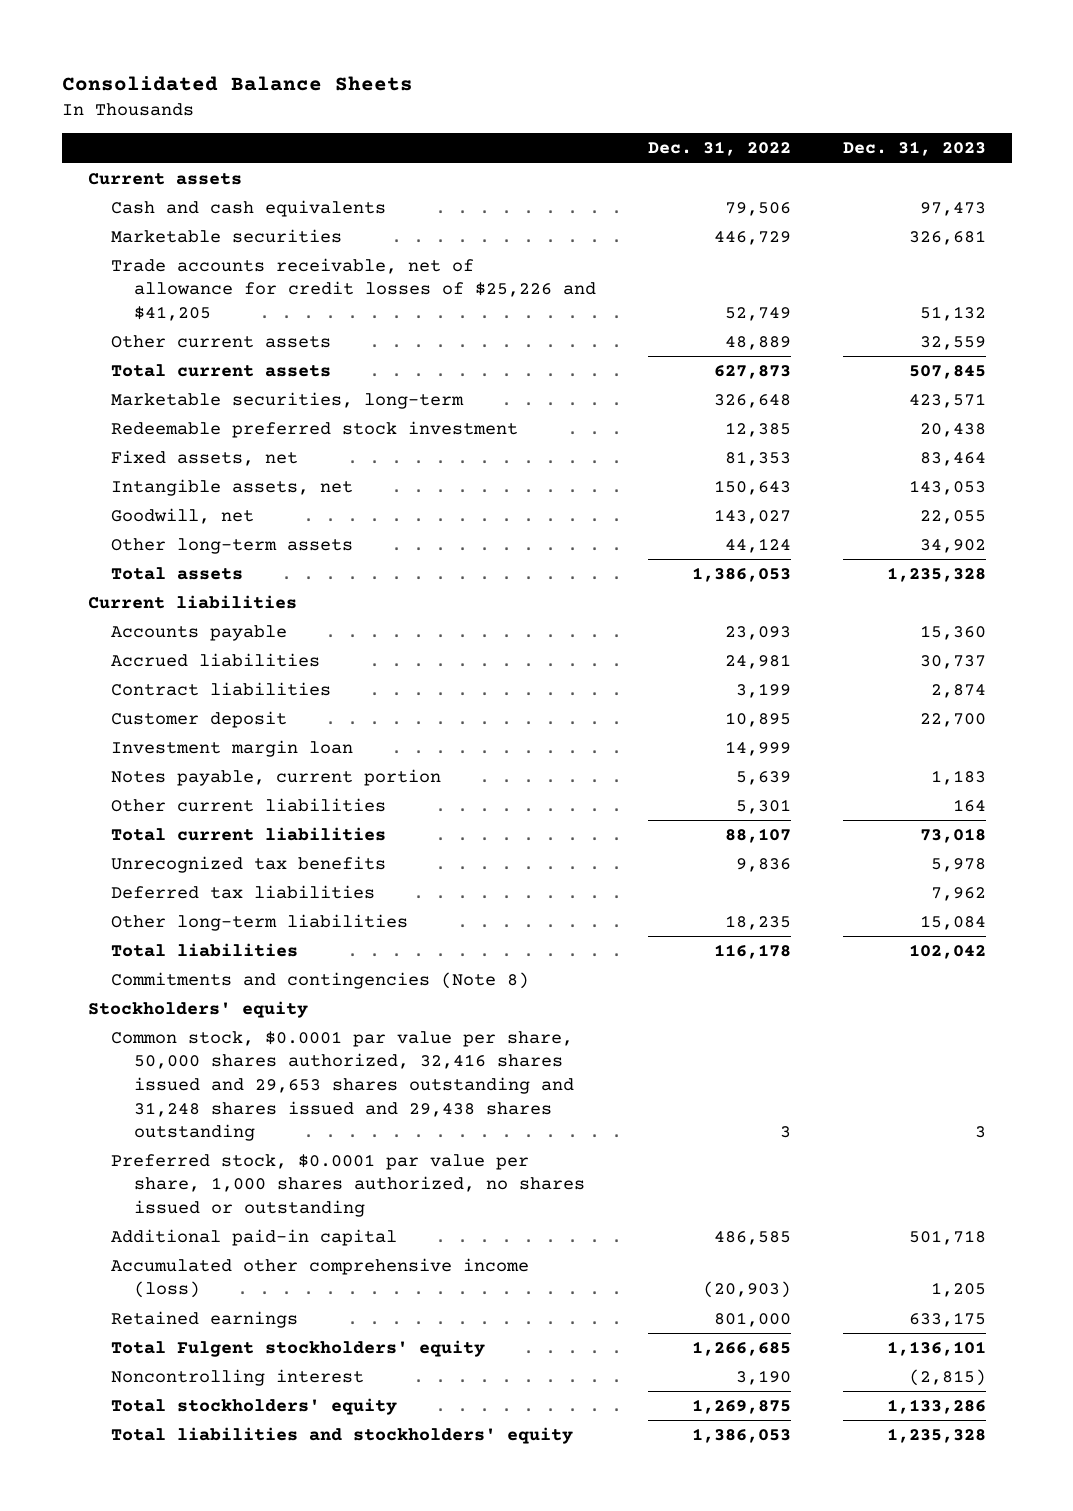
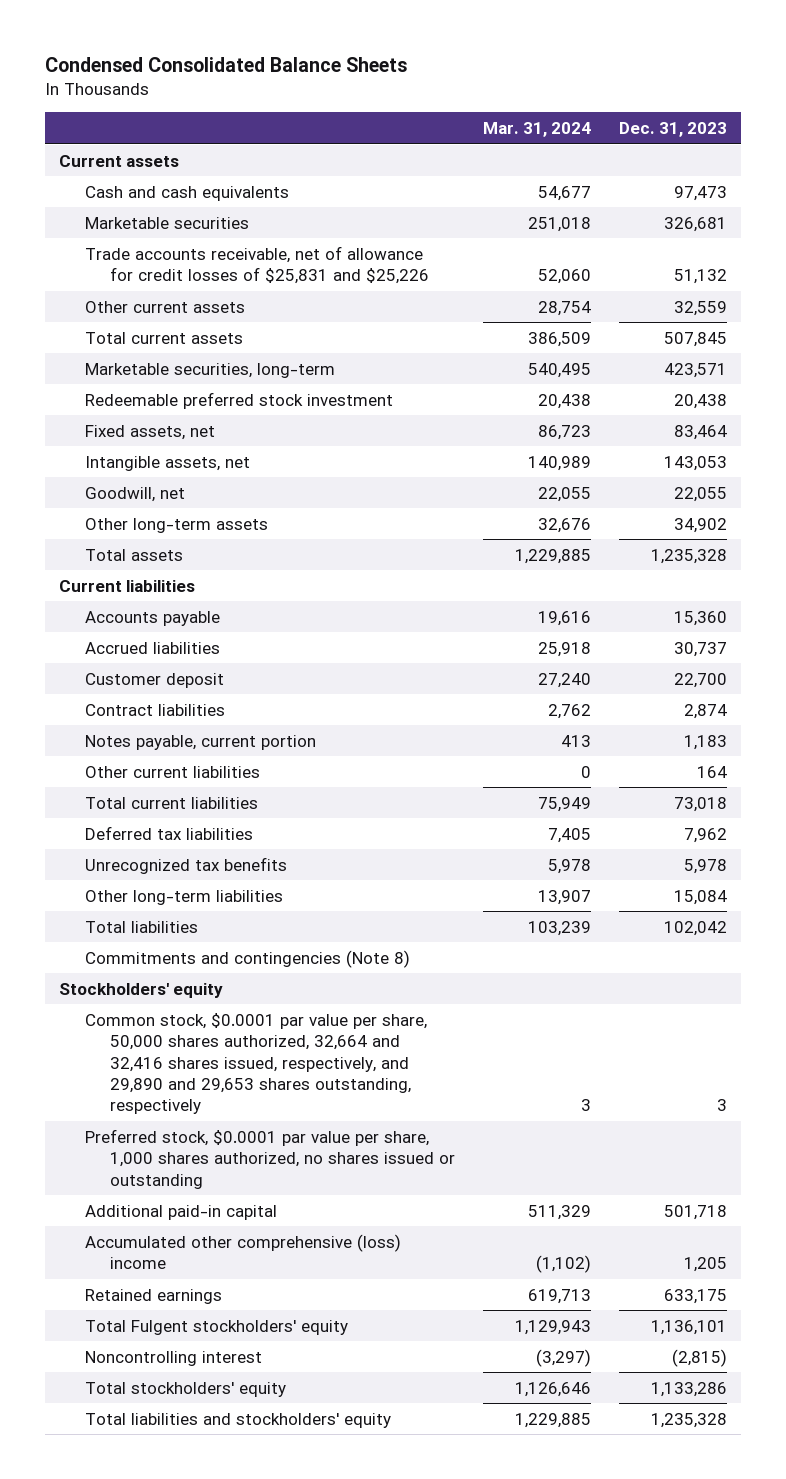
[61,76,413,92] Consolidated Balance Sheets -> [45,56,408,72] Condensed Consolidated Balance Sheets
[647,141,791,157] Dec. 31, 2022 -> none
none -> [482,121,591,137] Mar. 31, 2024
[110,257,597,321] Trade accounts receivable, net of allowance for credit losses of $25,226 and $41,205 -> [84,245,429,285] Trade accounts receivable, net of allowance for credit losses of $25,831 and $25,226
[110,739,353,757] Investment margin loan -> none
[110,681,331,696] Contract liabilities -> [84,703,225,716] Contract liabilities
[110,855,386,873] Unrecognized tax benefits -> [84,856,287,874] Unrecognized tax benefits
[110,1030,575,1142] Common stock, $0.0001 par value per share, 50,000 shares authorized, 32,416 shares issued and 29,653 shares outstanding and 31,248 shares issued and 29,438 shares outstanding -> [84,1012,427,1115] Common stock, $0.0001 par value per share, 50,000 shares authorized, 32,664 and 32,416 shares issued, respectively, and 29,890 and 29,653 shares outstanding, respectively
[110,1257,529,1299] Accumulated other comprehensive income (loss) -> [84,1233,401,1270] Accumulated other comprehensive (loss) income

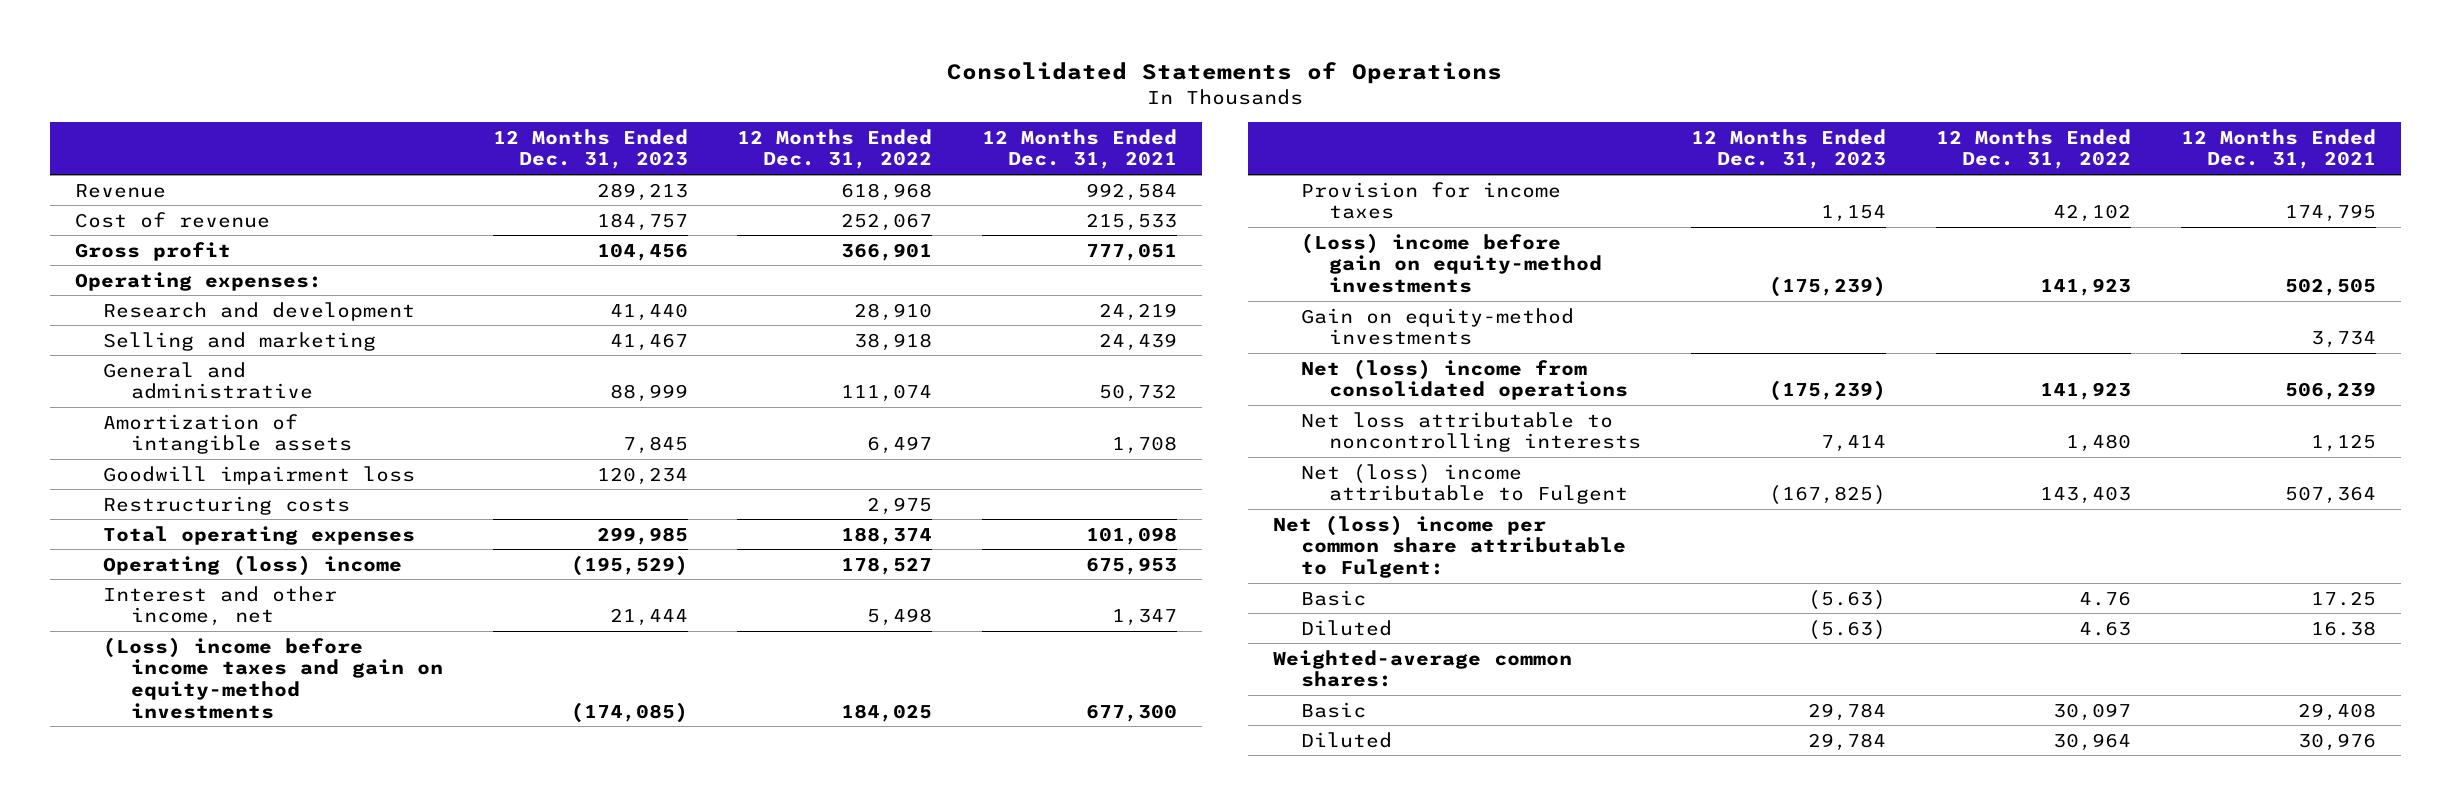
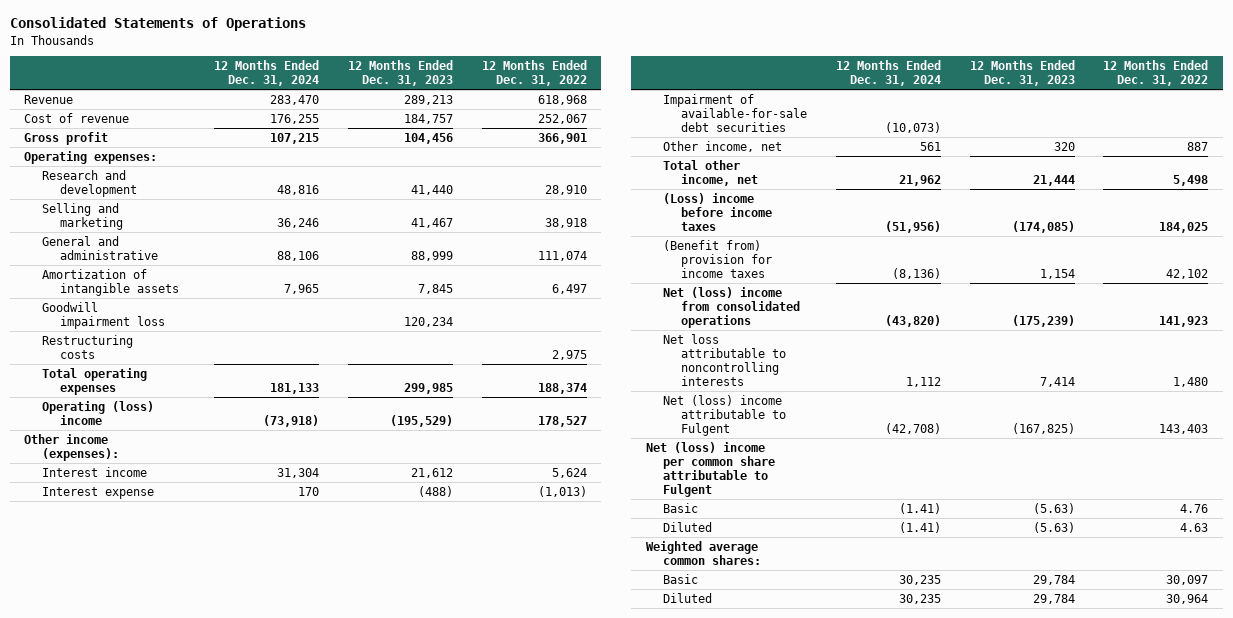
[982,128,1178,170] 12 Months Ended Dec. 31, 2021 -> none
none -> [214,60,320,87] 12 Months Ended Dec. 31, 2024
[1301,232,1602,293] (Loss) income before gain on equity-method investments -> none
[1301,307,1575,346] Gain on equity-method investments -> none
none -> [24,433,119,461] Other income (expenses):
none -> [41,466,147,477] Interest income
none -> [41,486,154,499] Interest expense
none -> [663,93,808,133] Impairment of available-for-sale debt securities
none -> [663,140,783,152] Other income, net
[102,585,337,627] Interest and other income, net -> [663,159,759,186] Total other income, net
[102,636,443,719] (Loss) income before income taxes and gain on equity-method investments -> [663,192,773,232] (Loss) income before income taxes
[1301,181,1562,220] Provision for income taxes -> [663,239,773,279] (Benefit from) provision for income taxes
[1273,514,1627,578] Net (loss) income per common share attributable to Fulgent: -> [645,441,776,498] Net (loss) income per common share attributable to Fulgent
[1273,649,1573,688] Weighted-average common shares: -> [645,540,762,565] Weighted average common shares:

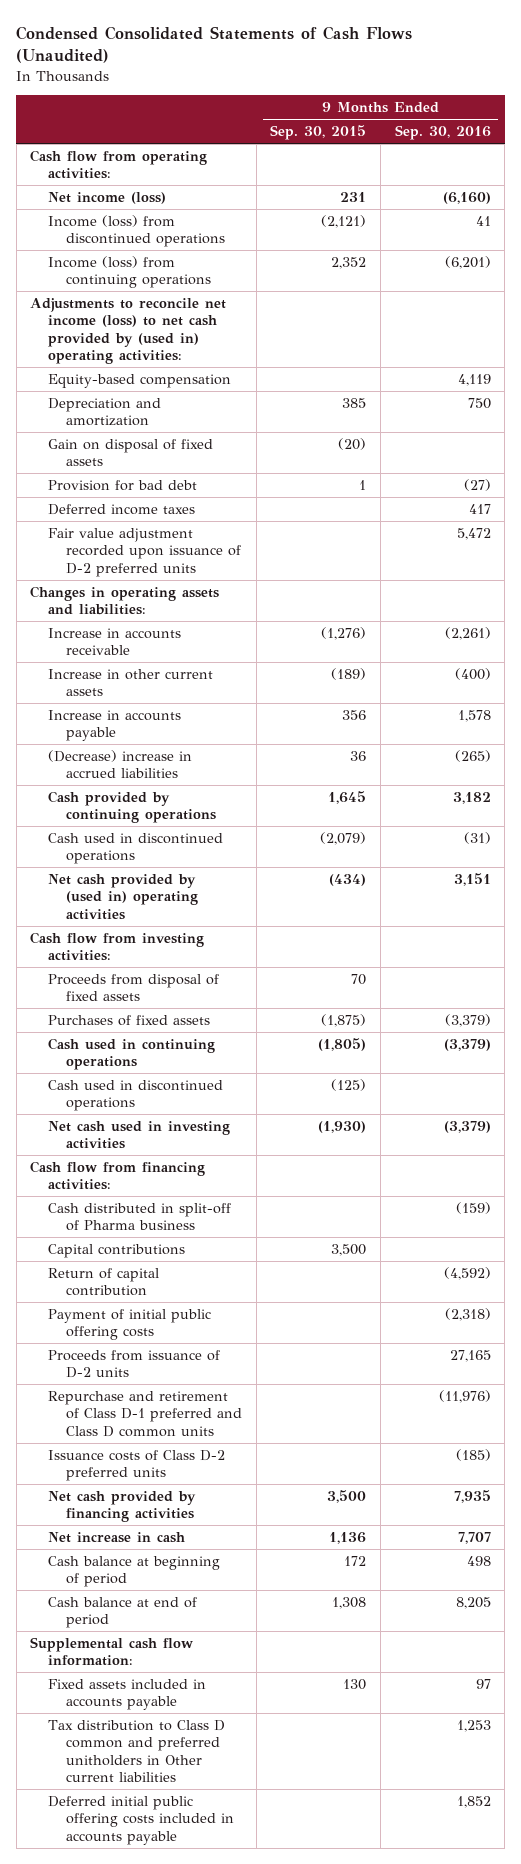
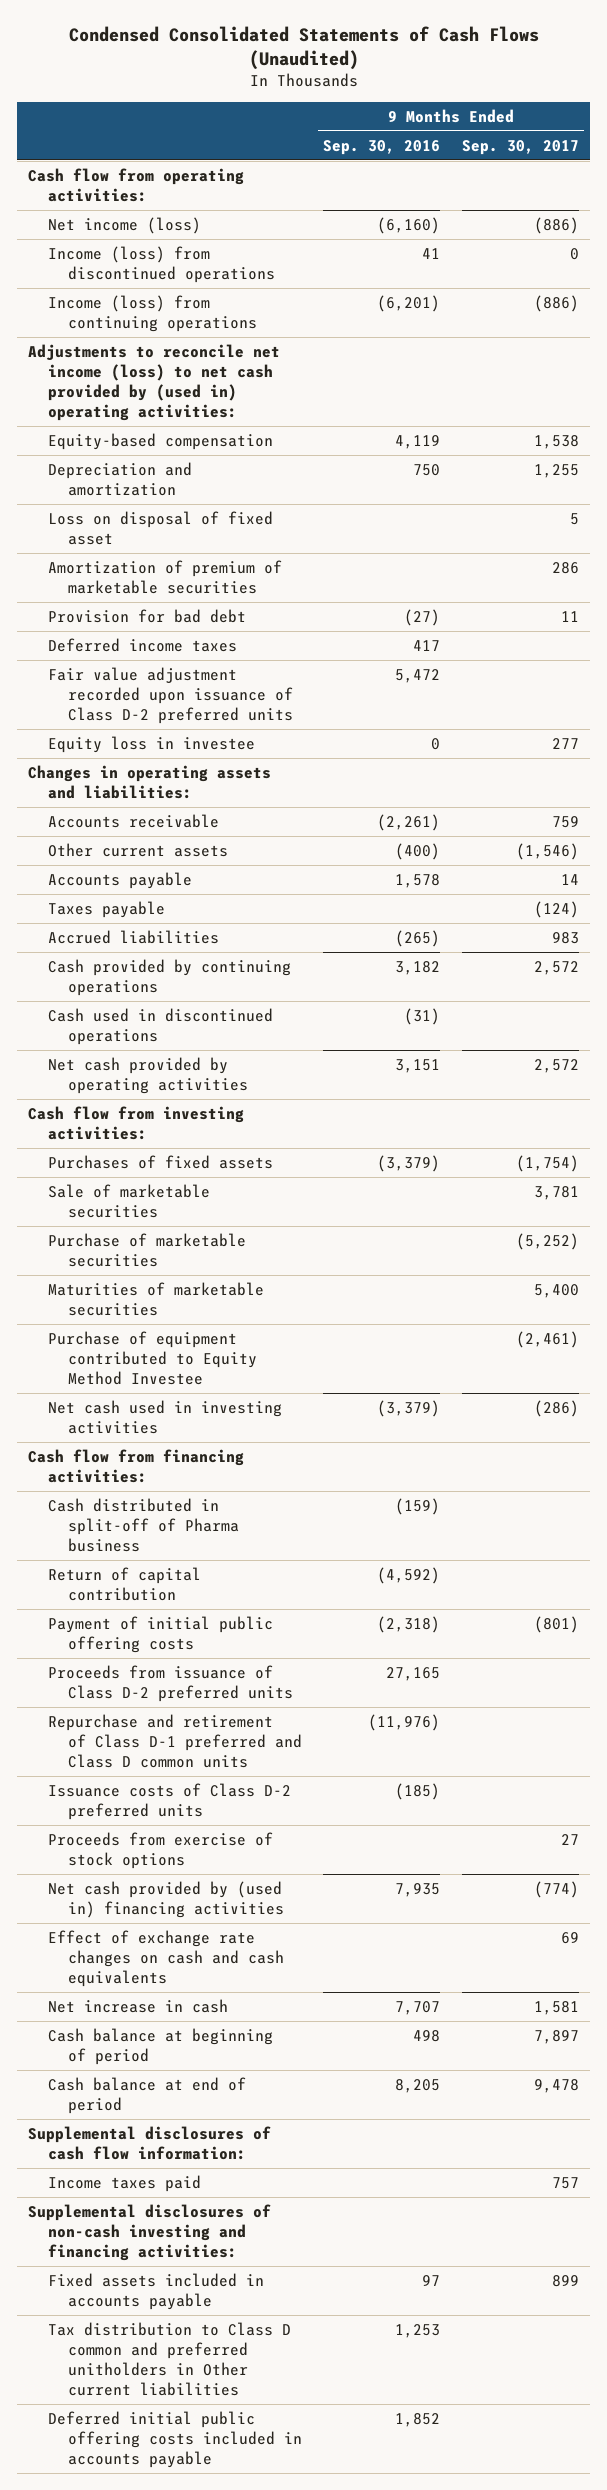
[270,125,367,141] Sep. 30, 2015 -> none
none -> [461,139,579,155] Sep. 30, 2017
[48,439,214,467] Gain on disposal of fixed assets -> [47,510,273,545] Loss on disposal of fixed asset
none -> [47,559,282,594] Amortization of premium of marketable securities
[48,528,242,577] Fair value adjustment recorded upon issuance of D-2 preferred units -> [47,666,293,724] Fair value adjustment recorded upon issuance of Class D-2 preferred units
none -> [47,735,255,753] Equity loss in investee
[48,628,182,656] Increase in accounts receivable -> [47,813,219,828] Accounts receivable
[48,669,214,697] Increase in other current assets -> [47,842,228,857] Other current assets
[48,710,182,742] Increase in accounts payable -> [47,871,192,889] Accounts payable
none -> [47,900,165,918] Taxes payable
[48,750,193,779] (Decrease) increase in accrued liabilities -> [47,929,219,944] Accrued liabilities
[48,874,199,920] Net cash provided by (used in) operating activities -> [47,1056,248,1094] Net cash provided by operating activities
[48,974,220,1002] Proceeds from disposal of fixed assets -> none
[48,1038,216,1071] Cash used in continuing operations -> none
[48,1080,224,1112] Cash used in discontinued operations -> none
none -> [47,1183,210,1218] Sale of marketable securities
none -> [47,1232,246,1267] Purchase of marketable securities
none -> [47,1281,264,1316] Maturities of marketable securities
none -> [47,1330,257,1385] Purchase of equipment contributed to Equity Method Investee
[48,1244,186,1259] Capital contributions -> none
[48,1350,221,1379] Proceeds from issuance of D-2 units -> [47,1664,293,1702] Proceeds from issuance of Class D-2 preferred units
none -> [47,1831,273,1869] Proceeds from exercise of stock options
[48,1491,197,1523] Net cash provided by financing activities -> [47,1880,284,1918] Net cash provided by (used in) financing activities
none -> [47,1929,284,1987] Effect of exchange rate changes on cash and cash equivalents
[30,1637,194,1667] Supplemental cash flow information: -> [28,2125,272,2160] Supplemental disclosures of cash flow information:
none -> [47,2174,201,2192] Income taxes paid
none -> [28,2203,272,2261] Supplemental disclosures of non-cash investing and financing activities:

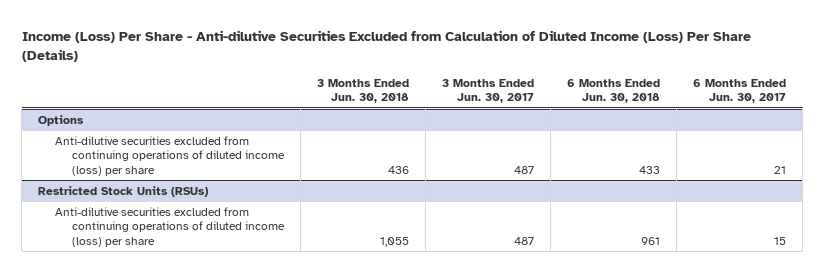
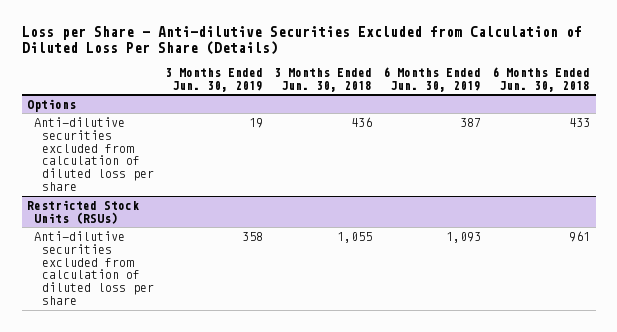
[21,29,751,62] Income (Loss) Per Share - Anti-dilutive Securities Excluded from Calculation of Diluted Income (Loss) Per Share (Details) -> [21,26,582,56] Loss per Share - Anti-dilutive Securities Excluded from Calculation of Diluted Loss Per Share (Details)
[442,78,535,104] 3 Months Ended Jun. 30, 2017 -> none
[693,78,787,104] 6 Months Ended Jun. 30, 2017 -> none
none -> [164,68,263,93] 3 Months Ended Jun. 30, 2019
none -> [383,67,482,93] 6 Months Ended Jun. 30, 2019
[55,135,286,176] Anti-dilutive securities excluded from continuing operations of diluted income (loss) per share -> [34,116,154,192] Anti-dilutive securities excluded from calculation of diluted loss per share
[55,206,286,247] Anti-dilutive securities excluded from continuing operations of diluted income (loss) per share -> [34,230,154,306] Anti-dilutive securities excluded from calculation of diluted loss per share

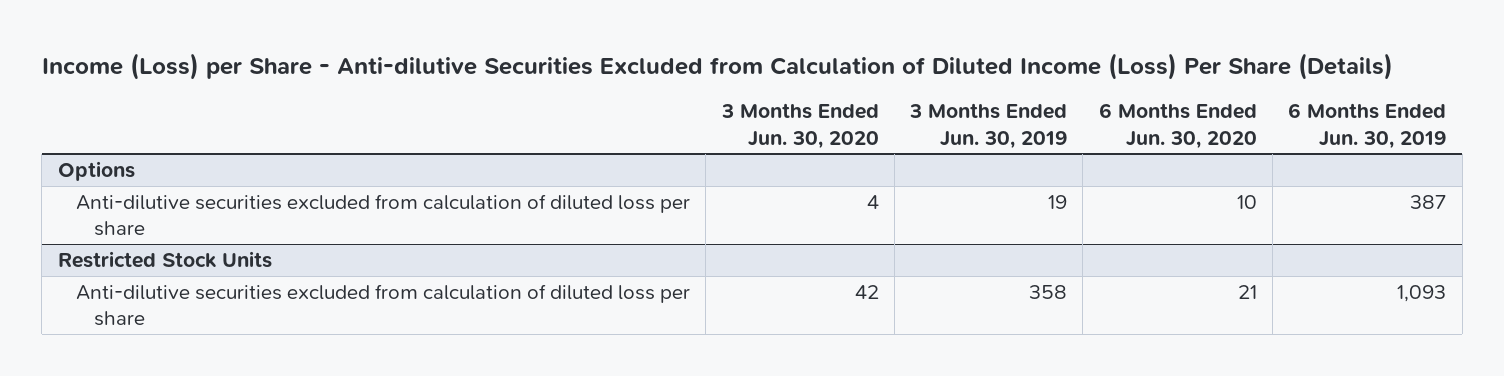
[21,26,582,56] Loss per Share - Anti-dilutive Securities Excluded from Calculation of Diluted Loss Per Share (Details) -> [41,53,1393,81] Income (Loss) per Share - Anti-dilutive Securities Excluded from Calculation of Diluted Income (Loss) Per Share (Details)
[273,68,372,93] 3 Months Ended Jun. 30, 2018 -> none
[492,67,591,93] 6 Months Ended Jun. 30, 2018 -> none
none -> [720,103,879,149] 3 Months Ended Jun. 30, 2020
none -> [1098,103,1257,149] 6 Months Ended Jun. 30, 2020
[27,199,140,224] Restricted Stock Units (RSUs) -> [57,251,272,269] Restricted Stock Units

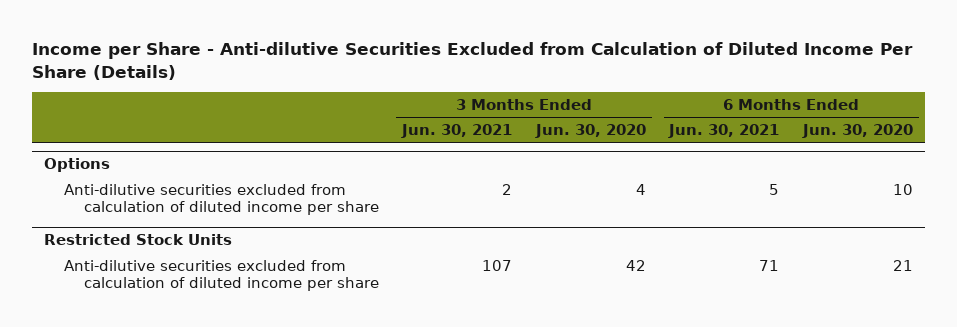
[41,53,1393,81] Income (Loss) per Share - Anti-dilutive Securities Excluded from Calculation of Diluted Income (Loss) Per Share (Details) -> [32,41,914,80] Income per Share - Anti-dilutive Securities Excluded from Calculation of Diluted Income Per Share (Details)
[909,103,1068,149] 3 Months Ended Jun. 30, 2019 -> none
[1288,103,1447,149] 6 Months Ended Jun. 30, 2019 -> none
none -> [401,124,513,139] Jun. 30, 2021
none -> [668,124,780,139] Jun. 30, 2021
[75,194,690,237] Anti-dilutive securities excluded from calculation of diluted loss per share -> [63,183,379,215] Anti-dilutive securities excluded from calculation of diluted income per share
[75,284,690,327] Anti-dilutive securities excluded from calculation of diluted loss per share -> [63,259,379,291] Anti-dilutive securities excluded from calculation of diluted income per share

